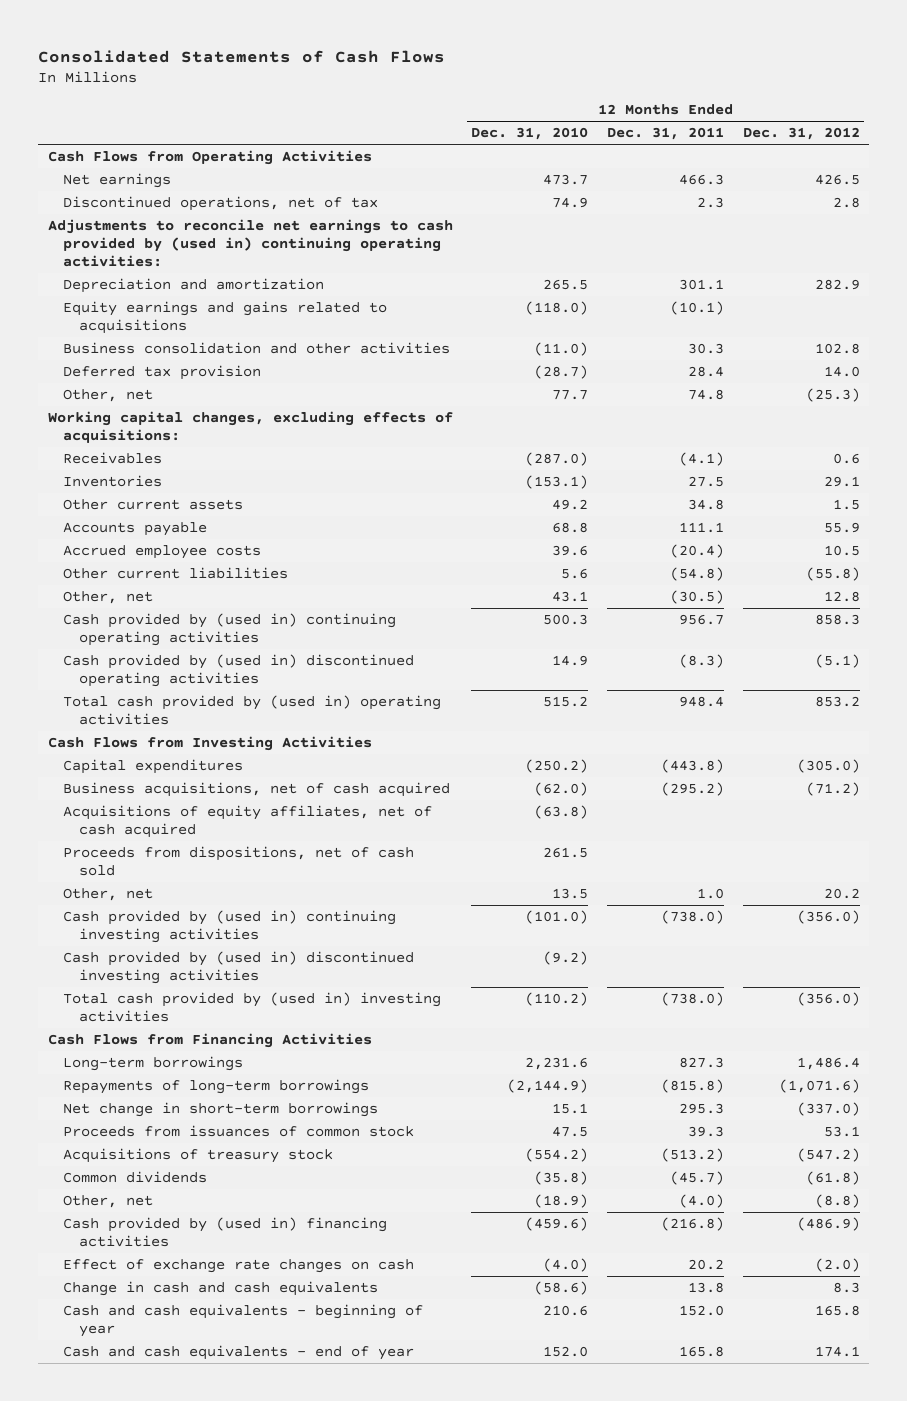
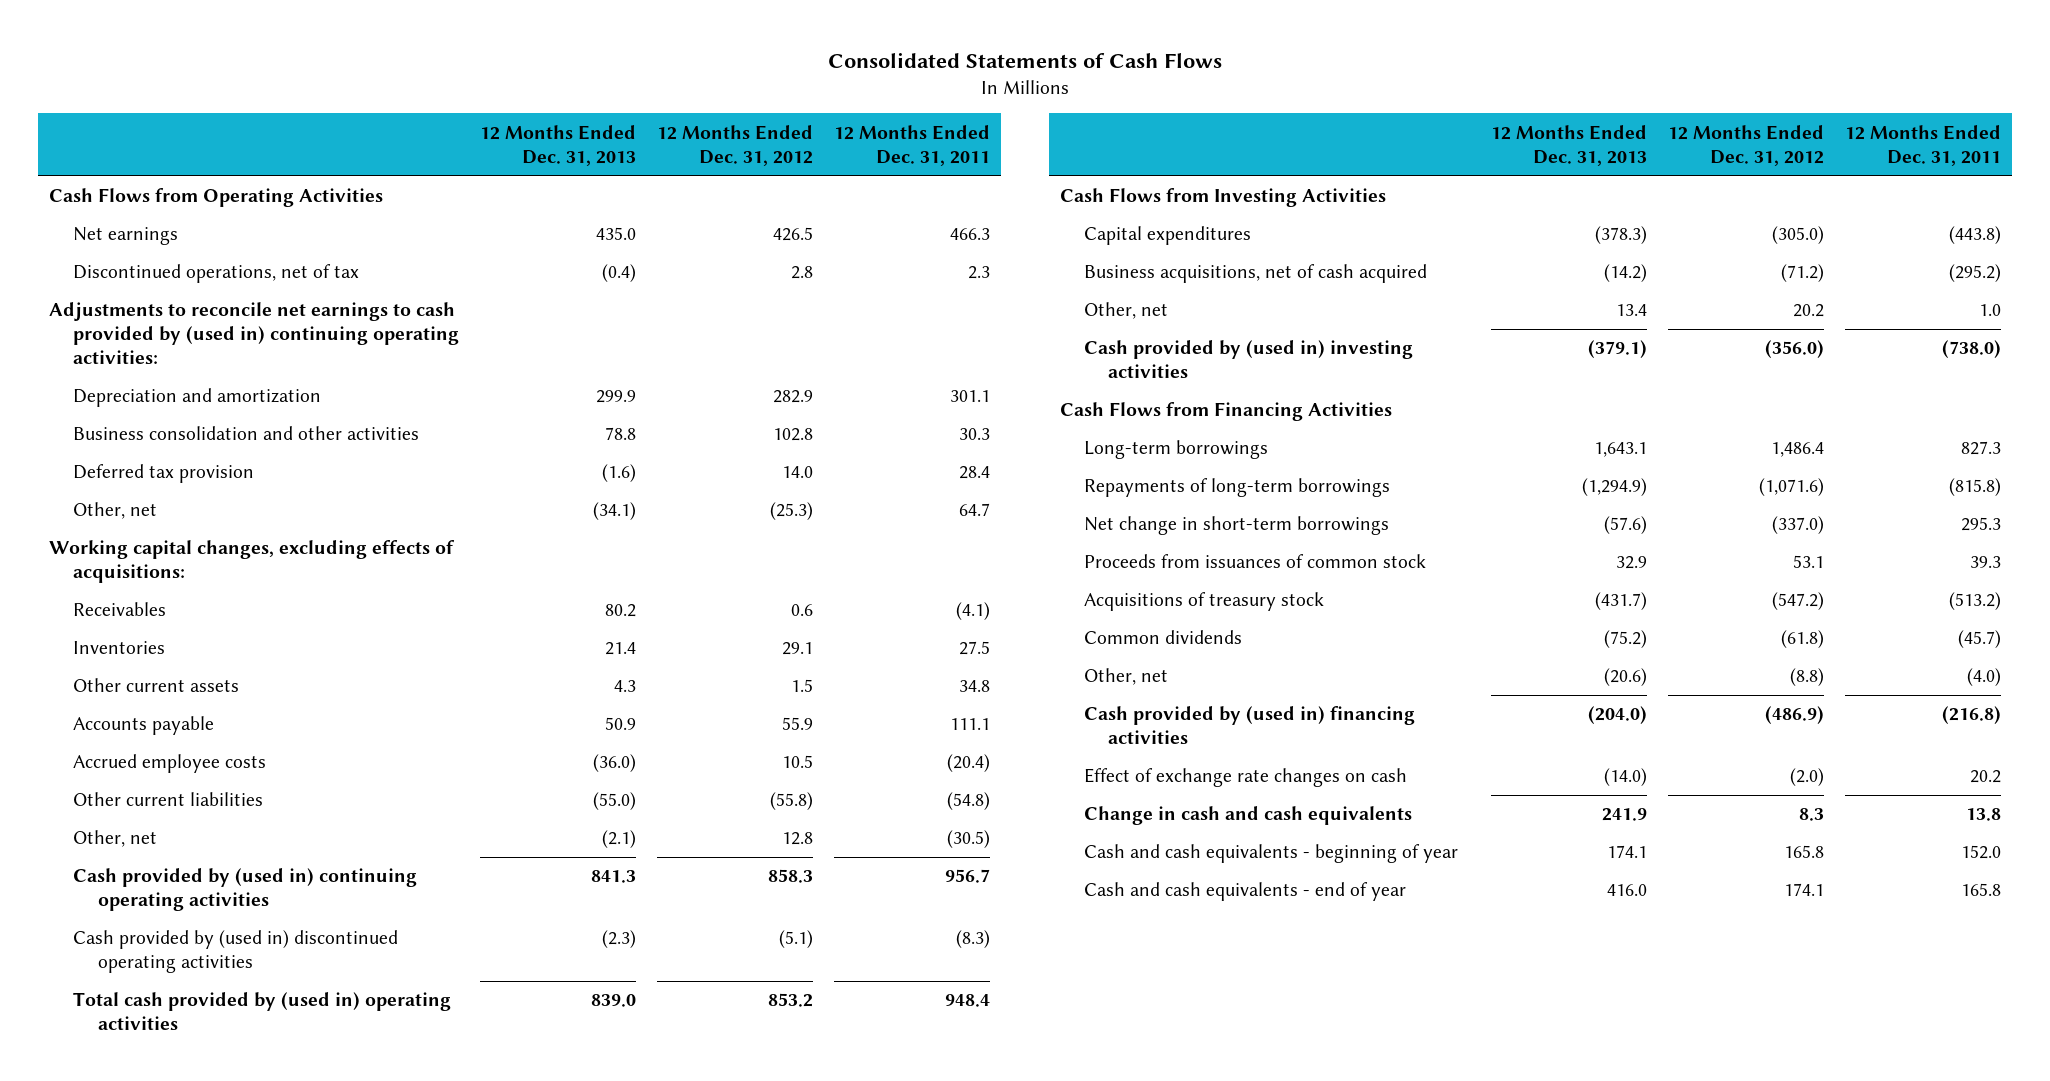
[471,127,589,141] Dec. 31, 2010 -> none
none -> [480,124,637,166] 12 Months Ended Dec. 31, 2013
[63,301,388,334] Equity earnings and gains related to acquisitions -> none
[688,389,725,401] 74.8 -> [959,503,991,517] 64.7
[63,805,433,838] Acquisitions of equity affiliates, net of cash acquired -> none
[63,846,415,876] Proceeds from dispositions, net of cash sold -> none
[63,910,397,943] Cash provided by (used in) continuing investing activities -> none
[63,951,415,984] Cash provided by (used in) discontinued investing activities -> none
[63,992,442,1022] Total cash provided by (used in) investing activities -> [1084,340,1414,379] Cash provided by (used in) investing activities

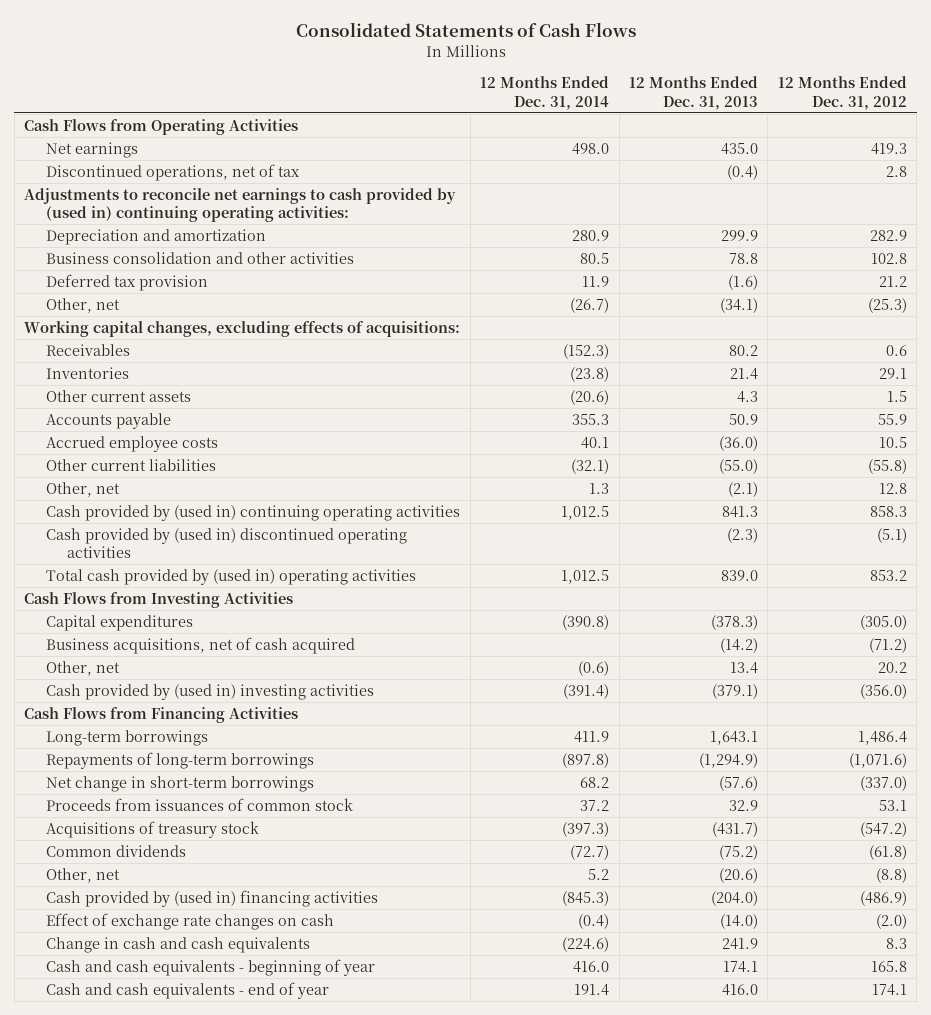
[834,124,991,166] 12 Months Ended Dec. 31, 2011 -> none
none -> [480,76,610,110] 12 Months Ended Dec. 31, 2014
[773,227,814,242] 426.5 -> [870,142,907,155] 419.3
[782,466,814,479] 14.0 -> [878,275,907,287] 21.2

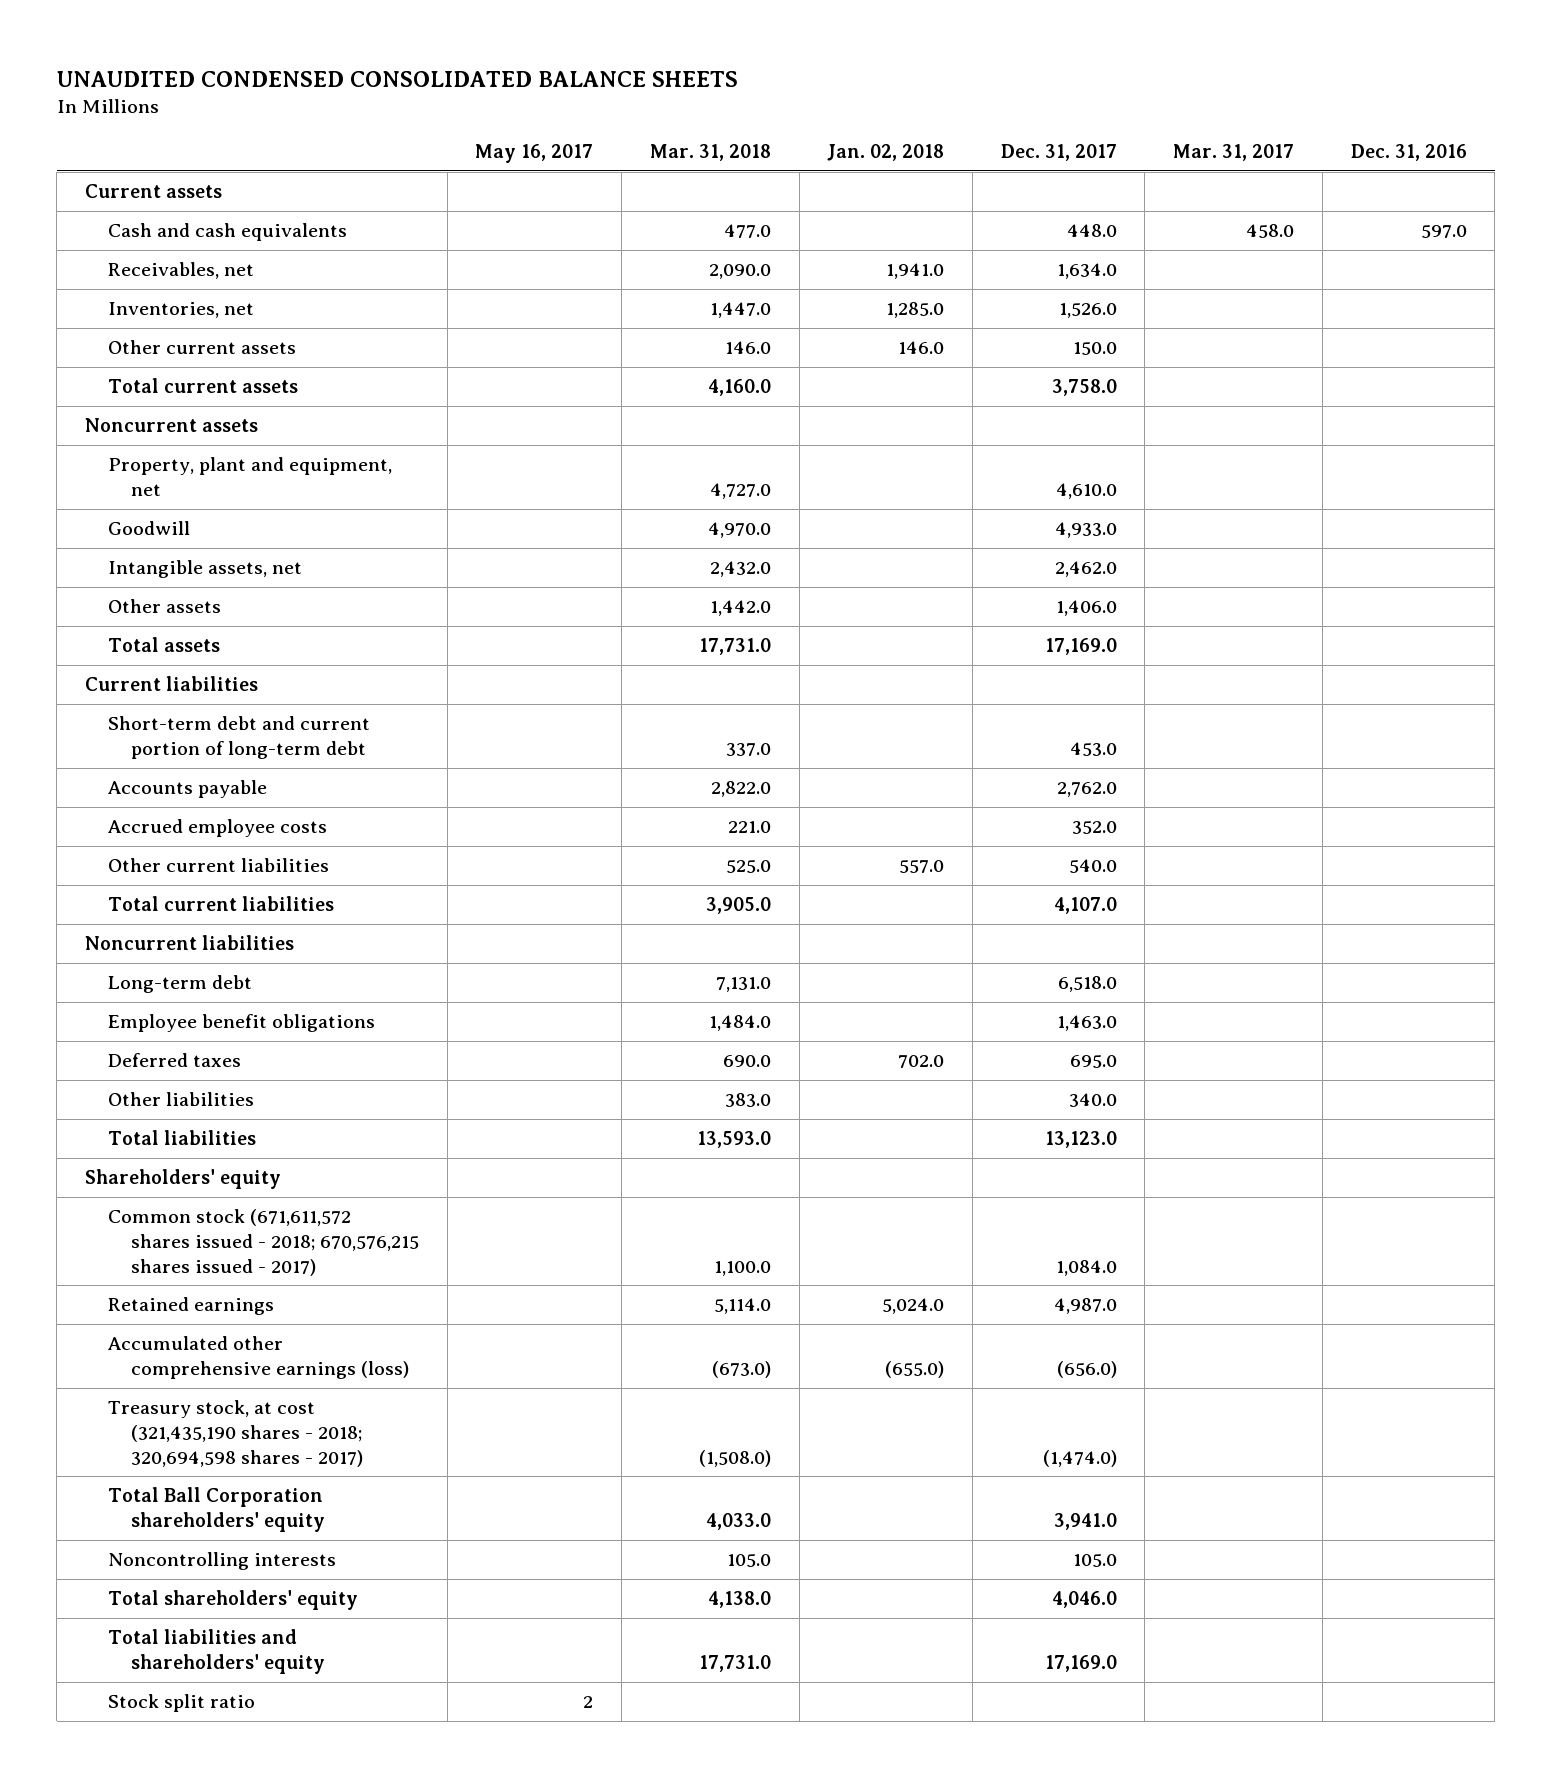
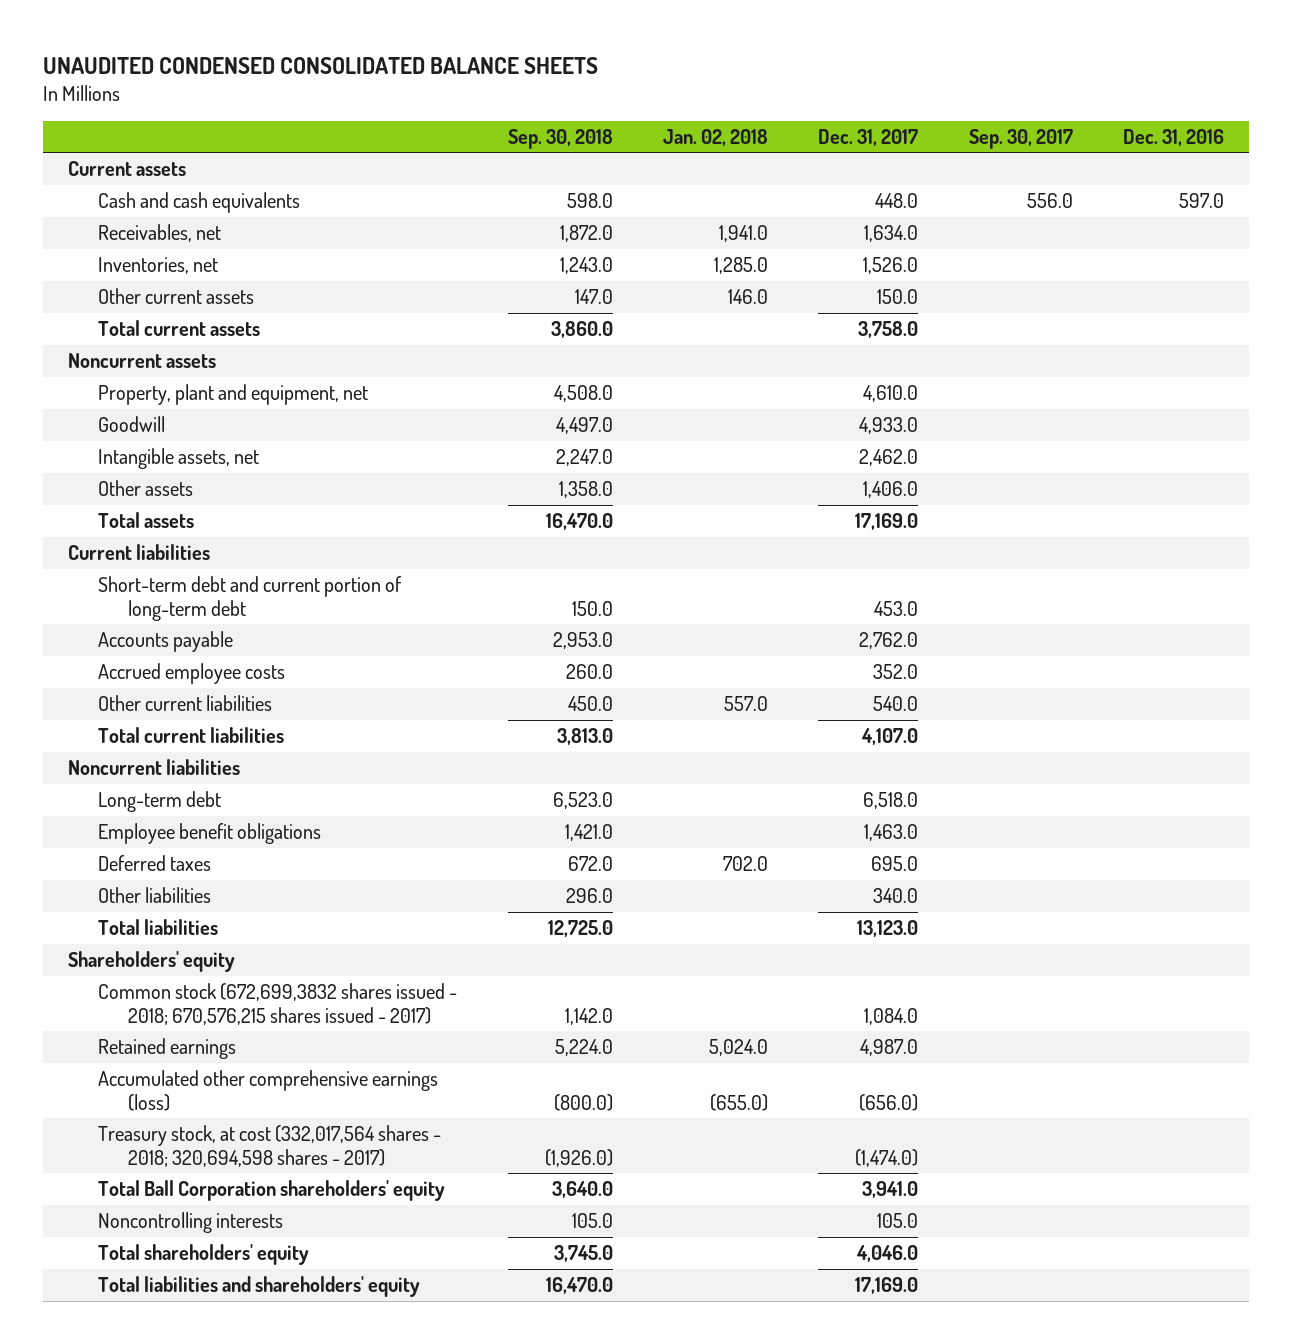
[475,144,594,164] May 16, 2017 -> none
[649,144,771,162] Mar. 31, 2018 -> none
[1173,144,1295,162] Mar. 31, 2017 -> none
none -> [507,128,613,149] Sep. 30, 2018
none -> [968,128,1073,149] Sep. 30, 2017
[107,1209,419,1276] Common stock (671,611,572 shares issued - 2018; 670,576,215 shares issued - 2017) -> [98,983,458,1025] Common stock (672,699,3832 shares issued - 2018; 670,576,215 shares issued - 2017)
[107,1400,363,1467] Treasury stock, at cost (321,435,190 shares - 2018; 320,694,598 shares - 2017) -> [98,1125,442,1167] Treasury stock, at cost (332,017,564 shares - 2018; 320,694,598 shares - 2017)
[107,1694,255,1713] Stock split ratio -> none

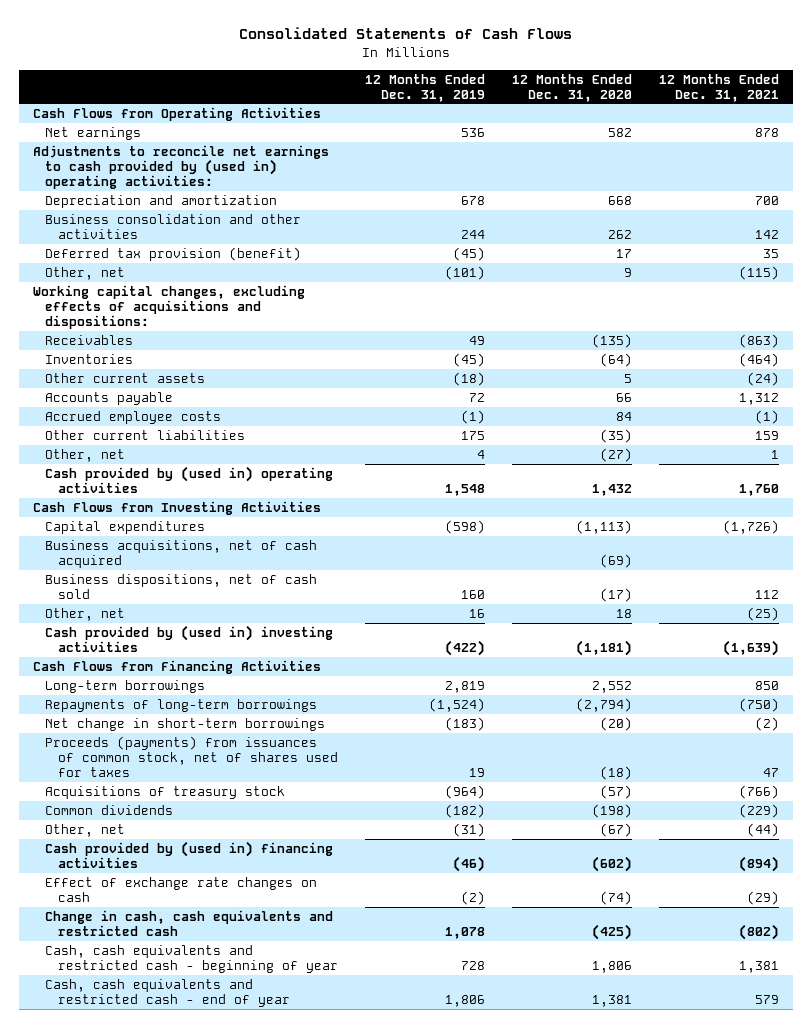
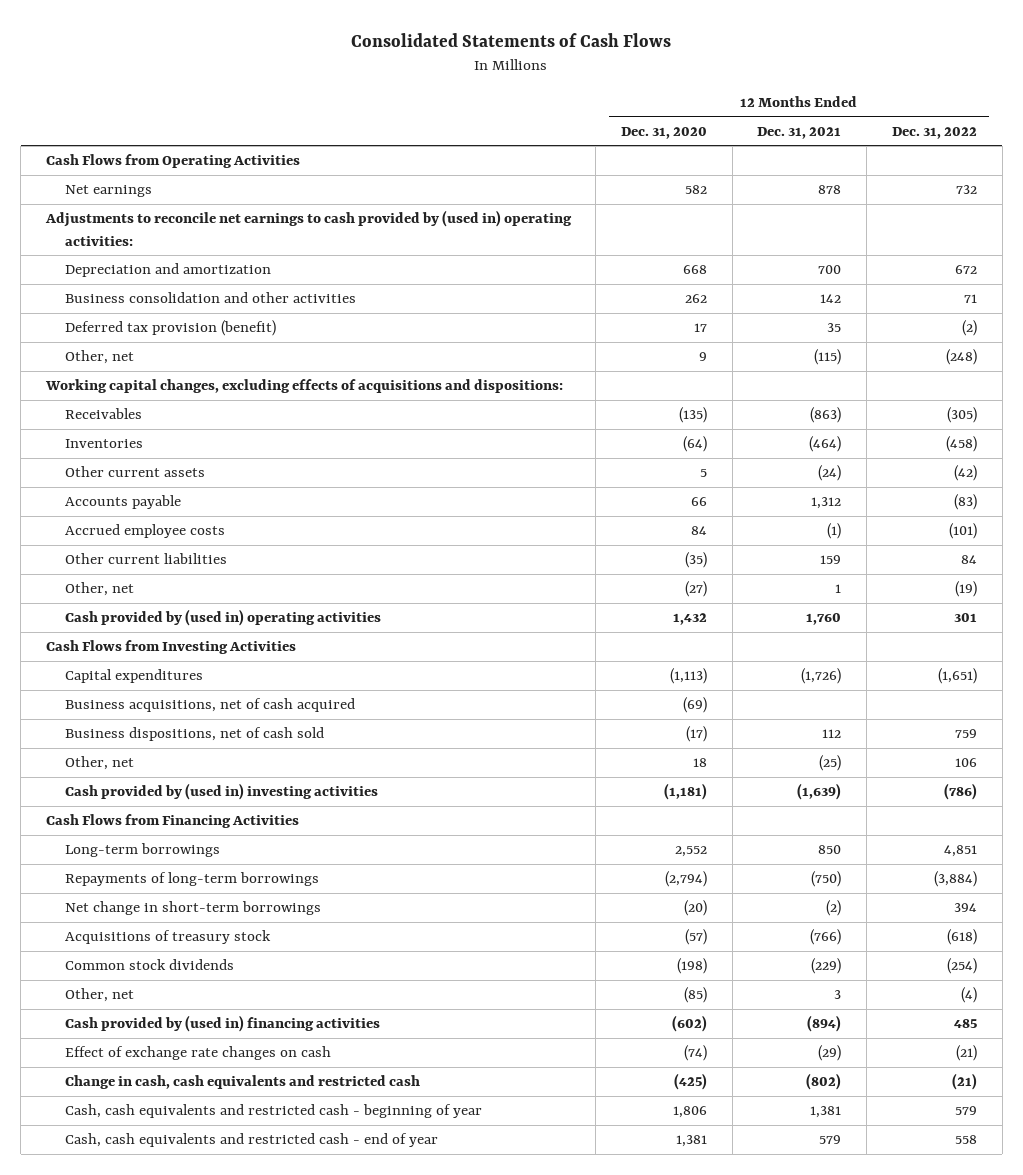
[365,73,486,102] 12 Months Ended Dec. 31, 2019 -> none
none -> [891,126,977,139] Dec. 31, 2022
[45,735,338,778] Proceeds (payments) from issuances of common stock, net of shares used for taxes -> none
[45,804,174,815] Common dividends -> [64,959,234,971] Common stock dividends
[600,822,633,837] (67) -> [684,987,708,1004] (85)
[747,822,780,837] (44) -> [834,990,842,1000] 3

